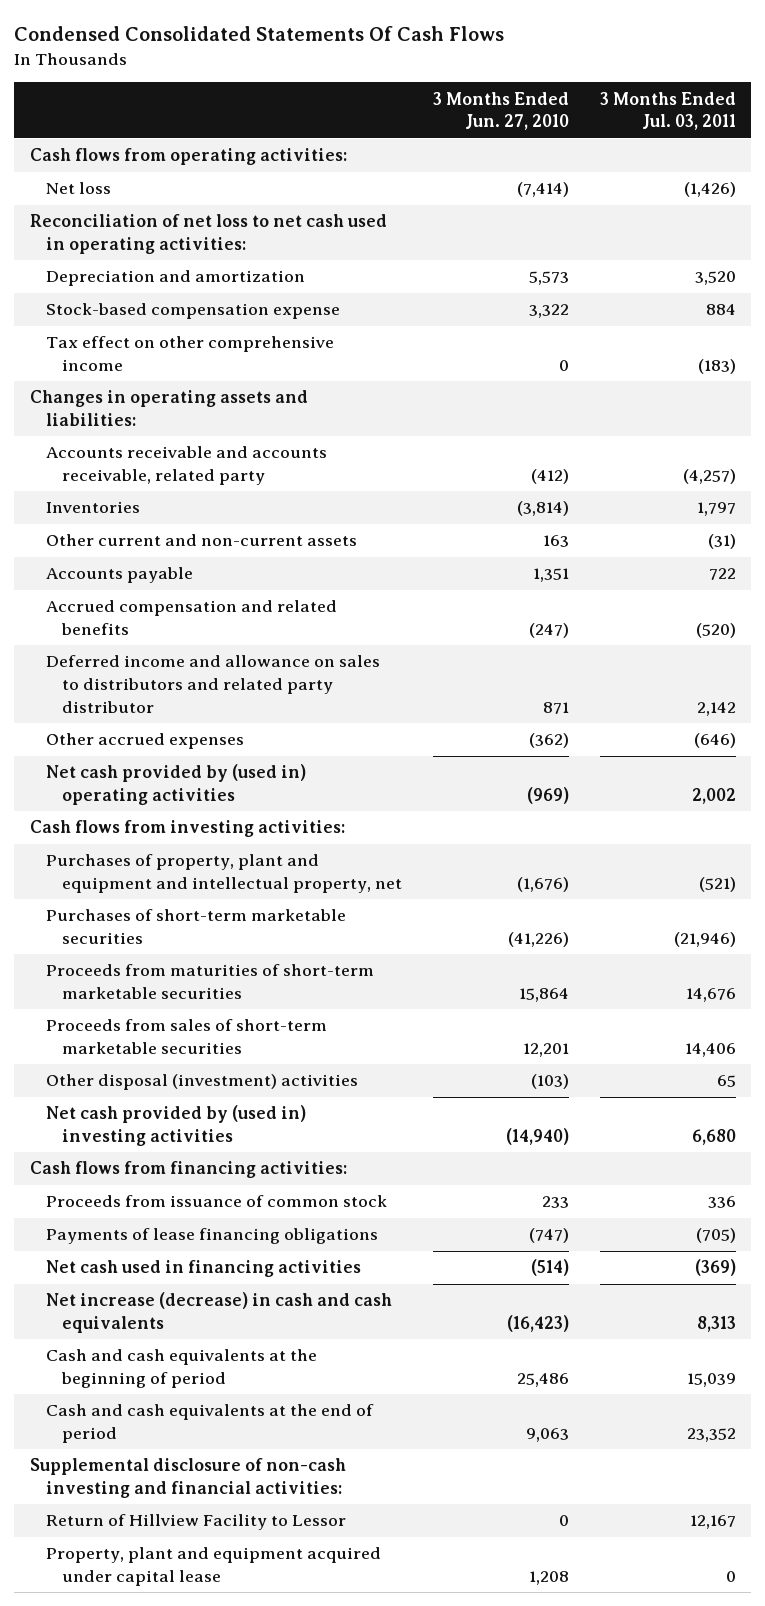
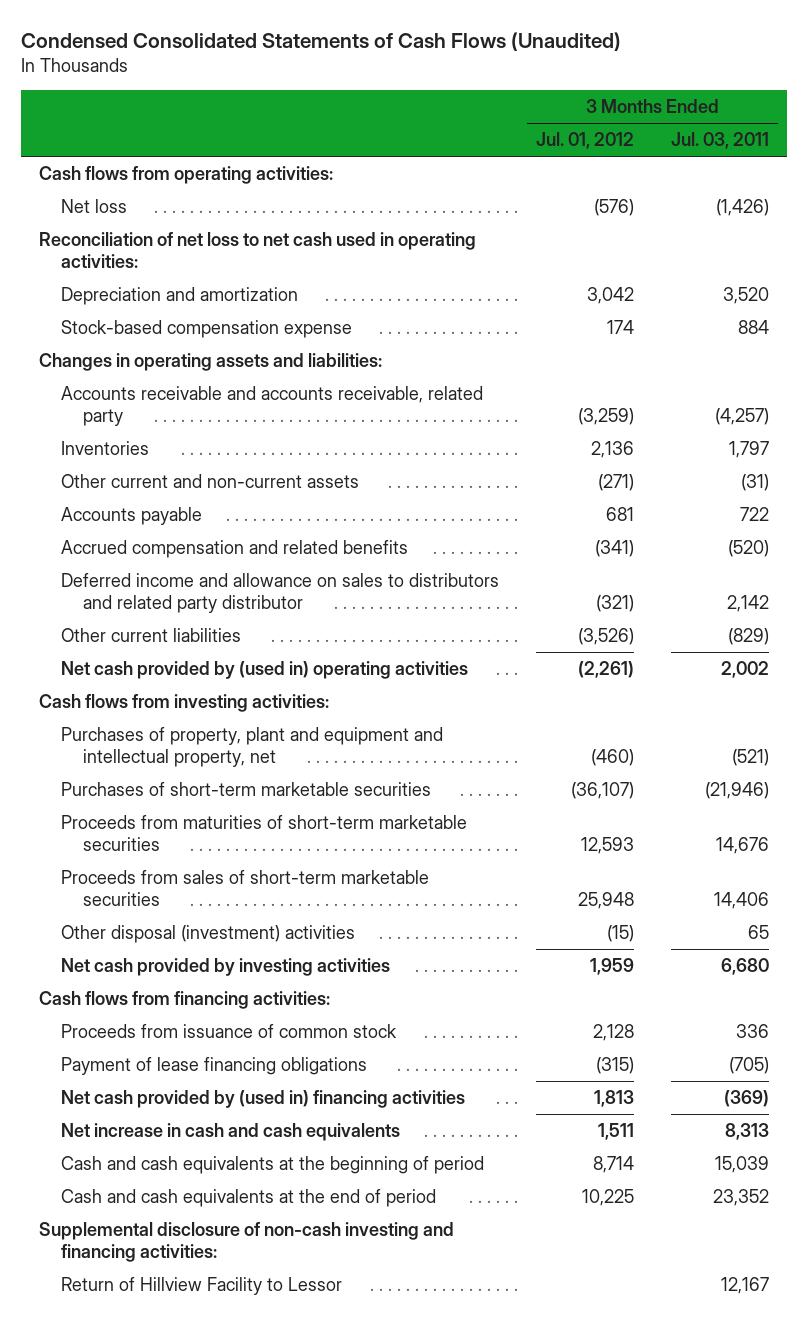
[14,26,505,42] Condensed Consolidated Statements Of Cash Flows -> [20,32,621,52] Condensed Consolidated Statements of Cash Flows (Unaudited)
[432,91,569,131] 3 Months Ended Jun. 27, 2010 -> none
none -> [536,132,635,150] Jul. 01, 2012
[45,336,334,372] Tax effect on other comprehensive income -> none
[45,733,244,750] Other accrued expenses -> none
none -> [61,628,242,643] Other current liabilities
[45,1105,306,1147] Net cash provided by (used in) investing activities -> [61,958,391,977] Net cash provided by investing activities
[45,1228,378,1245] Payments of lease financing obligations -> [61,1057,368,1076] Payment of lease financing obligations
[45,1260,361,1278] Net cash used in financing activities -> [61,1090,466,1109] Net cash provided by (used in) financing activities
[45,1292,392,1334] Net increase (decrease) in cash and cash equivalents -> [61,1123,401,1142] Net increase in cash and cash equivalents
[29,1458,346,1499] Supplemental disclosure of non-cash investing and financial activities: -> [39,1222,455,1263] Supplemental disclosure of non-cash investing and financing activities:
[45,1547,381,1587] Property, plant and equipment acquired under capital lease -> none

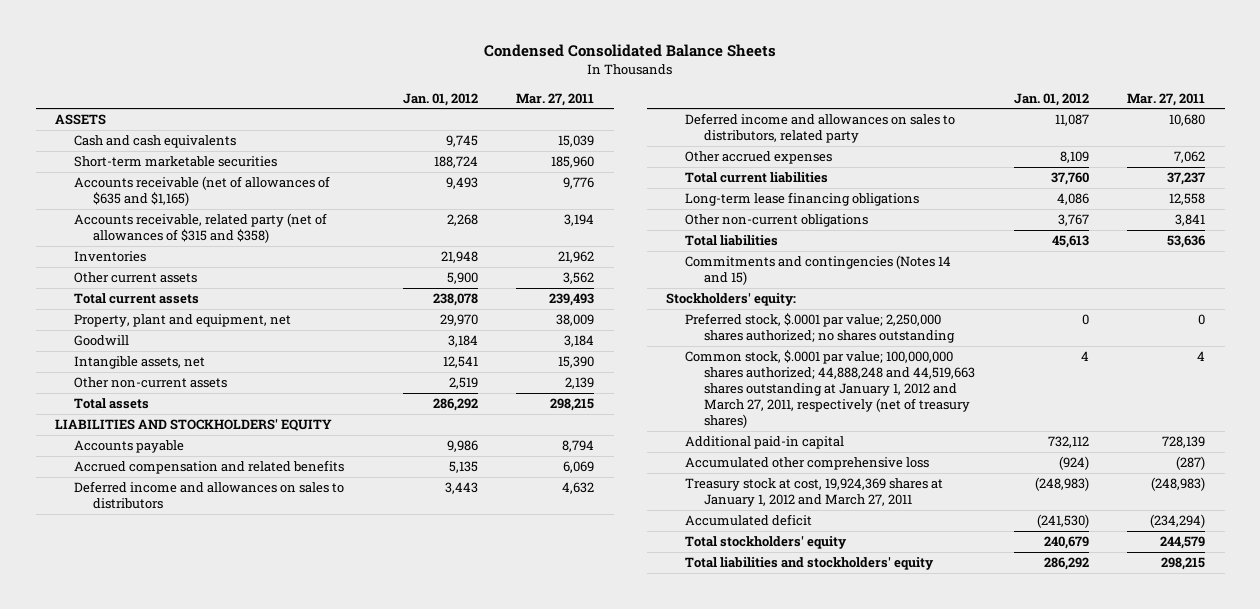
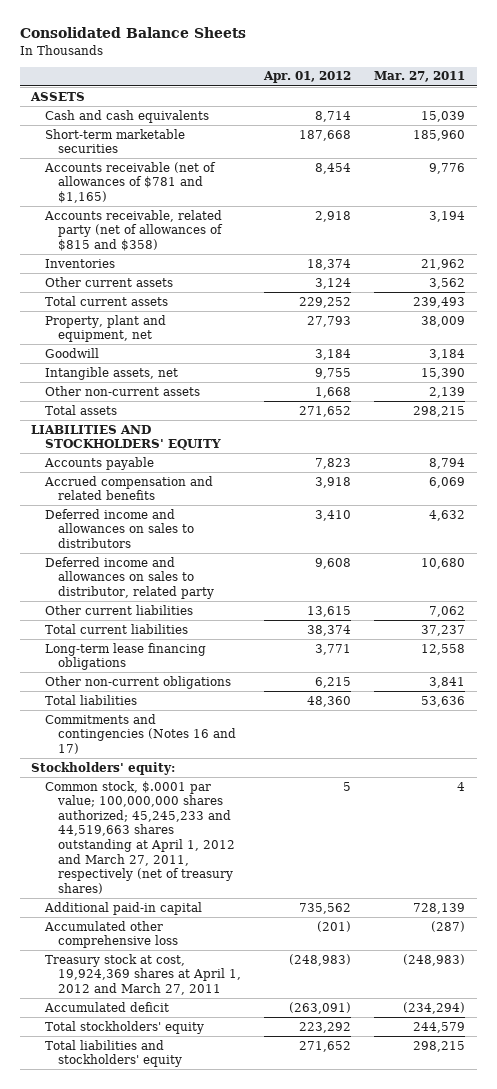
[484,44,777,58] Condensed Consolidated Balance Sheets -> [19,27,246,39] Consolidated Balance Sheets
[402,92,478,106] Jan. 01, 2012 -> none
none -> [263,71,352,84] Apr. 01, 2012
[74,176,331,207] Accounts receivable (net of allowances of $635 and $1,165) -> [43,161,216,203] Accounts receivable (net of allowances of $781 and $1,165)
[74,213,328,244] Accounts receivable, related party (net of allowances of $315 and $358) -> [43,209,224,251] Accounts receivable, related party (net of allowances of $815 and $358)
[685,113,956,144] Deferred income and allowances on sales to distributors, related party -> [44,556,215,599] Deferred income and allowances on sales to distributor, related party
[685,151,833,165] Other accrued expenses -> [44,604,193,615] Other current liabilities
[685,255,952,286] Commitments and contingencies (Notes 14 and 15) -> [44,713,237,754] Commitments and contingencies (Notes 16 and 17)
[685,313,956,344] Preferred stock, $.0001 par value; 2,250,000 shares authorized; no shares outstanding -> none
[685,350,976,429] Common stock, $.0001 par value; 100,000,000 shares authorized; 44,888,248 and 44,519,663 shares outstanding at January 1, 2012 and March 27, 2011, respectively (net of treasury shares) -> [44,780,236,894] Common stock, $.0001 par value; 100,000,000 shares authorized; 45,245,233 and 44,519,663 shares outstanding at April 1, 2012 and March 27, 2011, respectively (net of treasury shares)
[685,478,944,508] Treasury stock at cost, 19,924,369 shares at January 1, 2012 and March 27, 2011 -> [44,953,242,995] Treasury stock at cost, 19,924,369 shares at April 1, 2012 and March 27, 2011

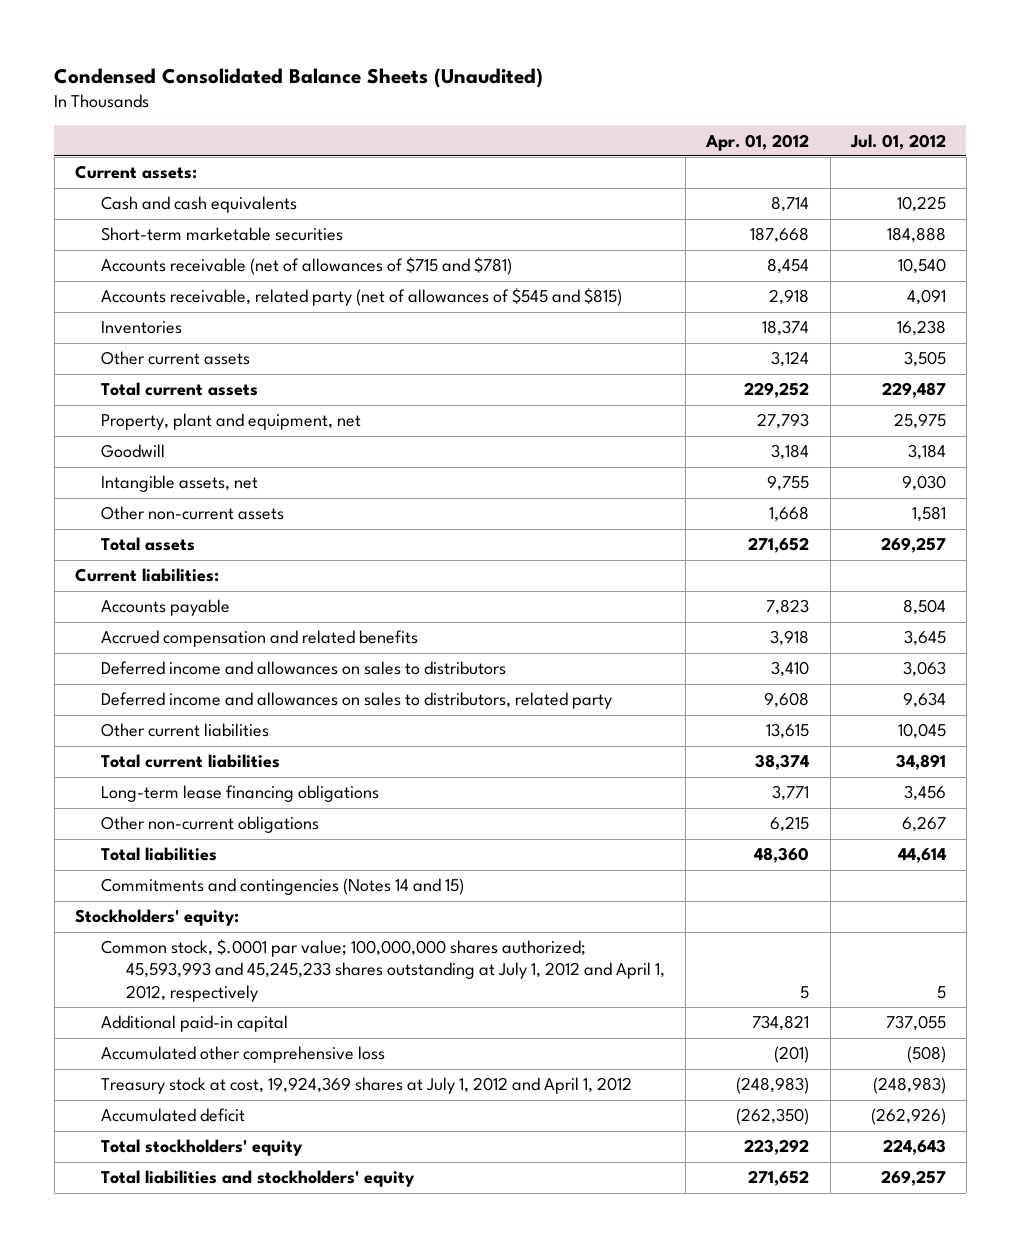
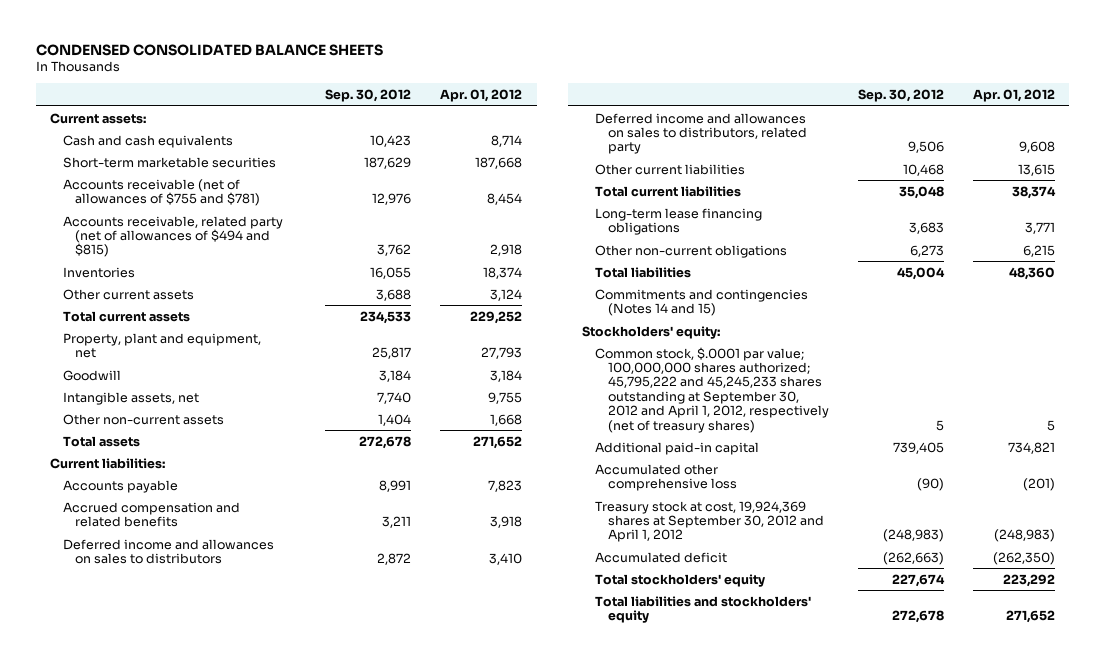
[54,67,544,88] Condensed Consolidated Balance Sheets (Unaudited) -> [35,43,383,56] CONDENSED CONSOLIDATED BALANCE SHEETS
[849,133,946,150] Jul. 01, 2012 -> none
none -> [325,89,412,103] Sep. 30, 2012
[100,257,512,276] Accounts receivable (net of allowances of $715 and $781) -> [62,178,261,207] Accounts receivable (net of allowances of $755 and $781)
[100,288,622,307] Accounts receivable, related party (net of allowances of $545 and $815) -> [62,215,283,258] Accounts receivable, related party (net of allowances of $494 and $815)
[100,939,666,1002] Common stock, $.0001 par value; 100,000,000 shares authorized; 45,593,993 and 45,245,233 shares outstanding at July 1, 2012 and April 1, 2012, respectively -> [594,346,829,433] Common stock, $.0001 par value; 100,000,000 shares authorized; 45,795,222 and 45,245,233 shares outstanding at September 30, 2012 and April 1, 2012, respectively (net of treasury shares)
[100,1077,632,1095] Treasury stock at cost, 19,924,369 shares at July 1, 2012 and April 1, 2012 -> [594,500,824,543] Treasury stock at cost, 19,924,369 shares at September 30, 2012 and April 1, 2012

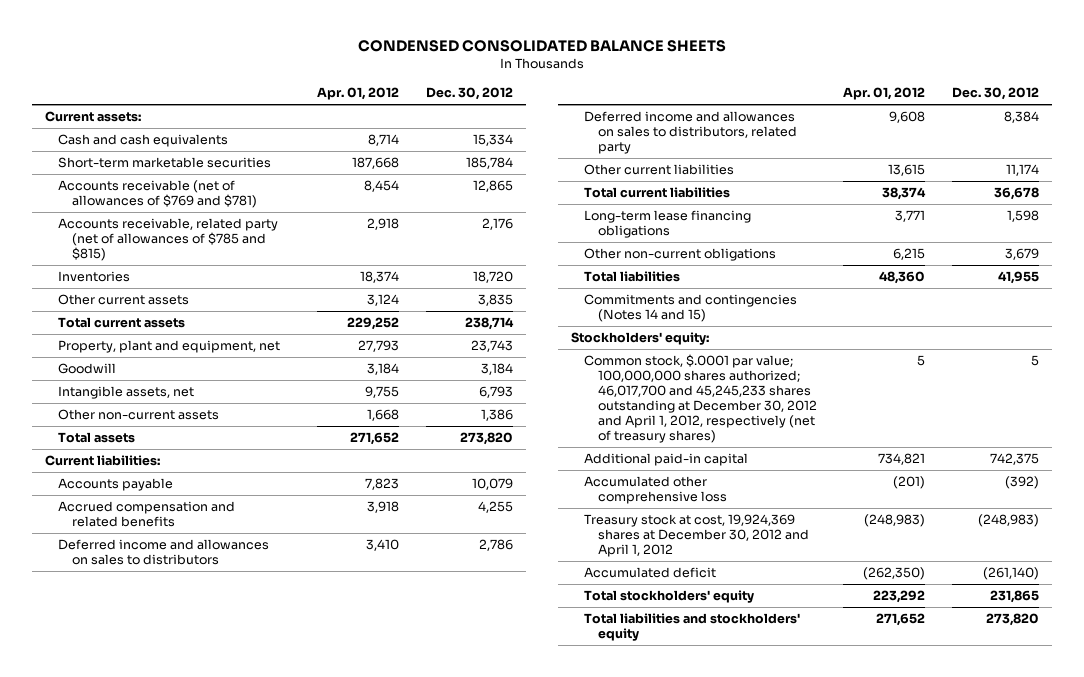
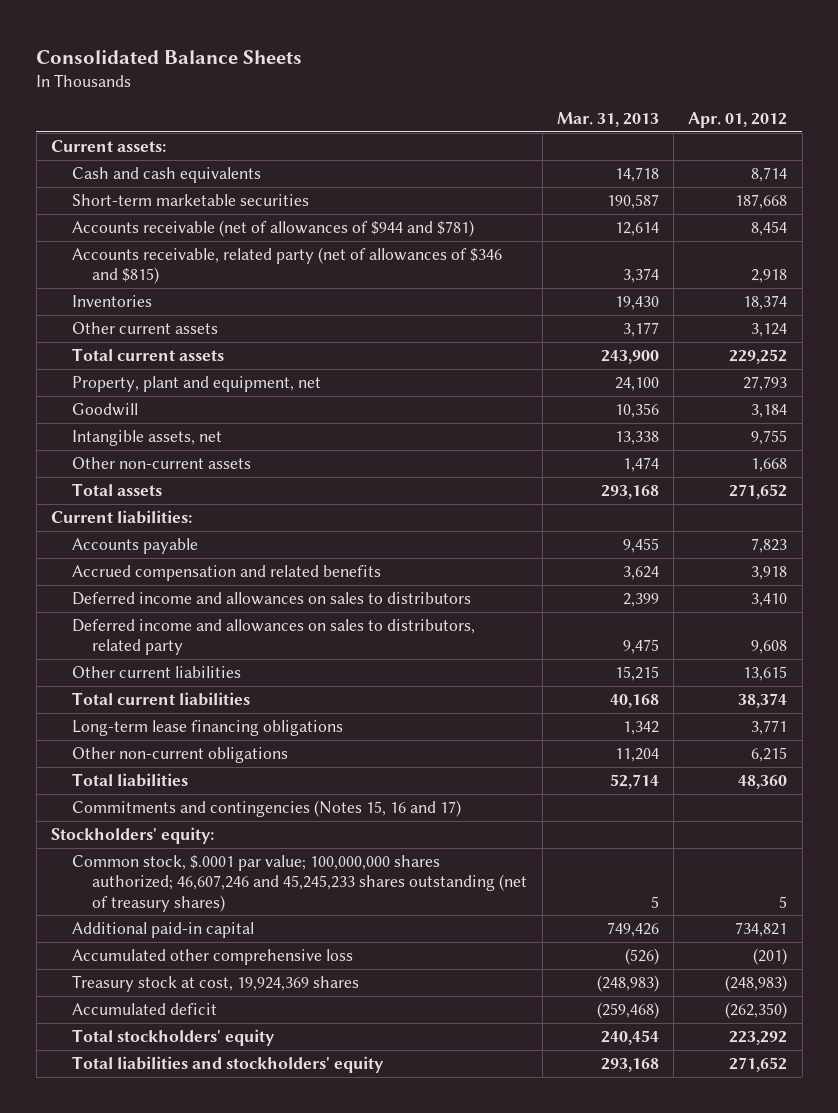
[357,40,726,53] CONDENSED CONSOLIDATED BALANCE SHEETS -> [36,49,303,64] Consolidated Balance Sheets
[425,87,513,101] Dec. 30, 2012 -> none
none -> [556,112,659,128] Mar. 31, 2013
[58,180,257,209] Accounts receivable (net of allowances of $769 and $781) -> [71,220,474,238] Accounts receivable (net of allowances of $944 and $781)
[58,218,279,262] Accounts receivable, related party (net of allowances of $785 and $815) -> [71,247,502,285] Accounts receivable, related party (net of allowances of $346 and $815)
[584,294,798,323] Commitments and contingencies (Notes 14 and 15) -> [71,800,461,818] Commitments and contingencies (Notes 15, 16 and 17)
[584,354,817,444] Common stock, $.0001 par value; 100,000,000 shares authorized; 46,017,700 and 45,245,233 shares outstanding at December 30, 2012 and April 1, 2012, respectively (net of treasury shares) -> [71,855,528,912] Common stock, $.0001 par value; 100,000,000 shares authorized; 46,607,246 and 45,245,233 shares outstanding (net of treasury shares)
[584,514,809,558] Treasury stock at cost, 19,924,369 shares at December 30, 2012 and April 1, 2012 -> [71,975,359,993] Treasury stock at cost, 19,924,369 shares

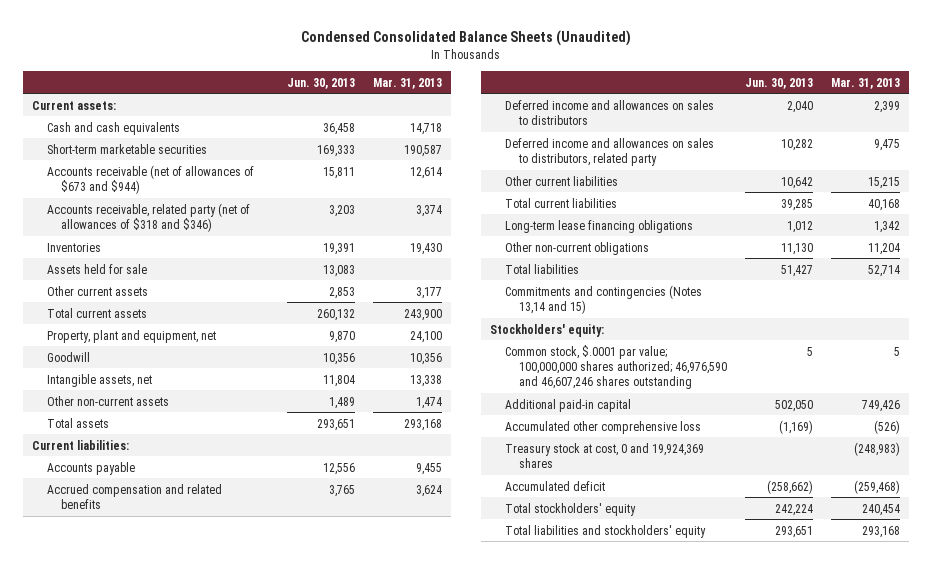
[36,49,303,64] Consolidated Balance Sheets -> [301,30,632,47] Condensed Consolidated Balance Sheets (Unaudited)
[688,112,788,129] Apr. 01, 2012 -> none
none -> [286,77,355,89] Jun. 30, 2013
[71,220,474,238] Accounts receivable (net of allowances of $944 and $781) -> [46,164,254,194] Accounts receivable (net of allowances of $673 and $944)
[71,247,502,285] Accounts receivable, related party (net of allowances of $346 and $815) -> [46,202,250,232] Accounts receivable, related party (net of allowances of $318 and $346)
none -> [46,263,147,274] Assets held for sale
[71,800,461,818] Commitments and contingencies (Notes 15, 16 and 17) -> [504,284,702,314] Commitments and contingencies (Notes 13,14 and 15)
[71,855,528,912] Common stock, $.0001 par value; 100,000,000 shares authorized; 46,607,246 and 45,245,233 shares outstanding (net of treasury shares) -> [504,344,727,390] Common stock, $.0001 par value; 100,000,000 shares authorized; 46,976,590 and 46,607,246 shares outstanding
[71,975,359,993] Treasury stock at cost, 19,924,369 shares -> [504,442,704,468] Treasury stock at cost, 0 and 19,924,369 shares

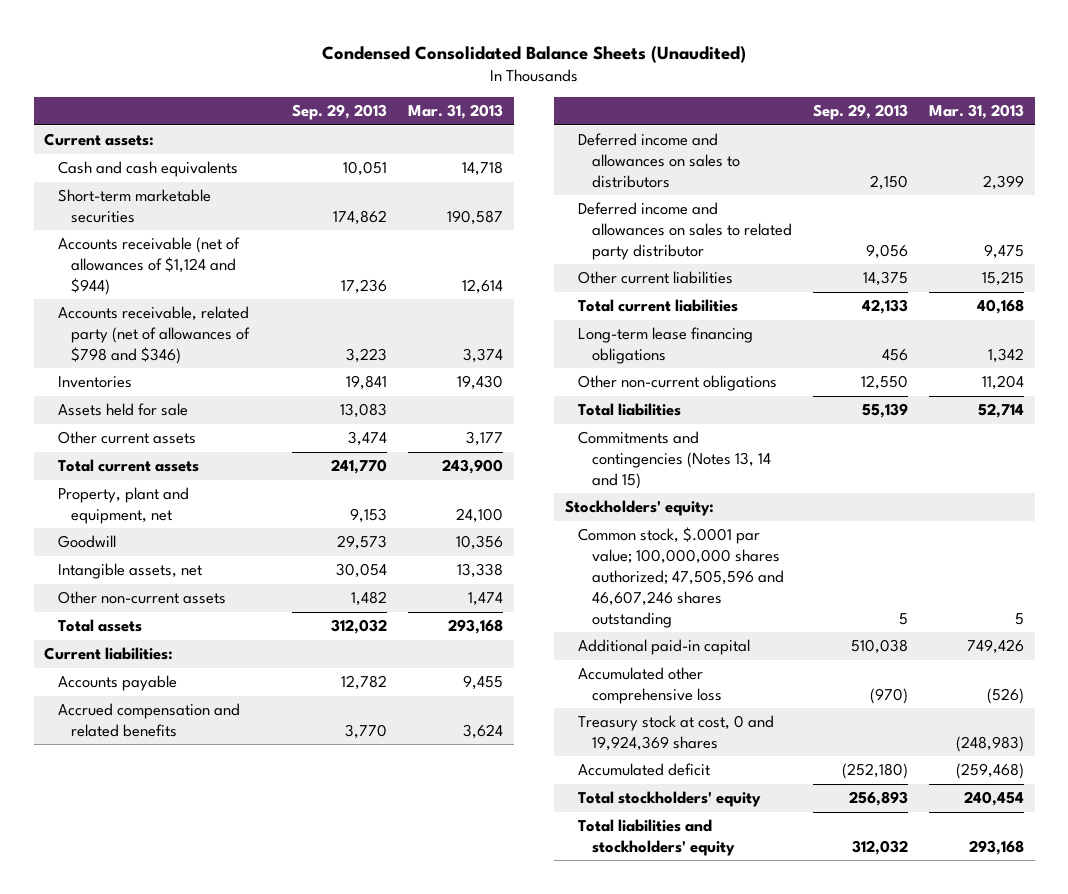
[286,77,355,89] Jun. 30, 2013 -> none
none -> [292,104,388,121] Sep. 29, 2013
[46,164,254,194] Accounts receivable (net of allowances of $673 and $944) -> [57,237,240,295] Accounts receivable (net of allowances of $1,124 and $944)
[46,202,250,232] Accounts receivable, related party (net of allowances of $318 and $346) -> [57,306,251,364] Accounts receivable, related party (net of allowances of $798 and $346)
[504,137,714,166] Deferred income and allowances on sales to distributors, related party -> [578,202,792,260] Deferred income and allowances on sales to related party distributor
[504,284,702,314] Commitments and contingencies (Notes 13,14 and 15) -> [578,431,771,489] Commitments and contingencies (Notes 13, 14 and 15)
[504,344,727,390] Common stock, $.0001 par value; 100,000,000 shares authorized; 46,976,590 and 46,607,246 shares outstanding -> [578,527,784,628] Common stock, $.0001 par value; 100,000,000 shares authorized; 47,505,596 and 46,607,246 shares outstanding

